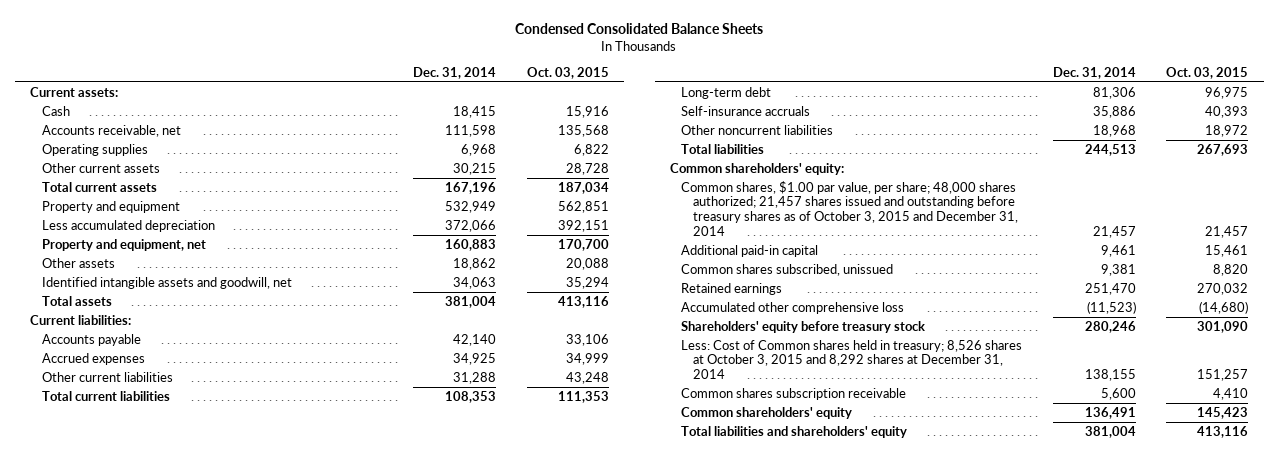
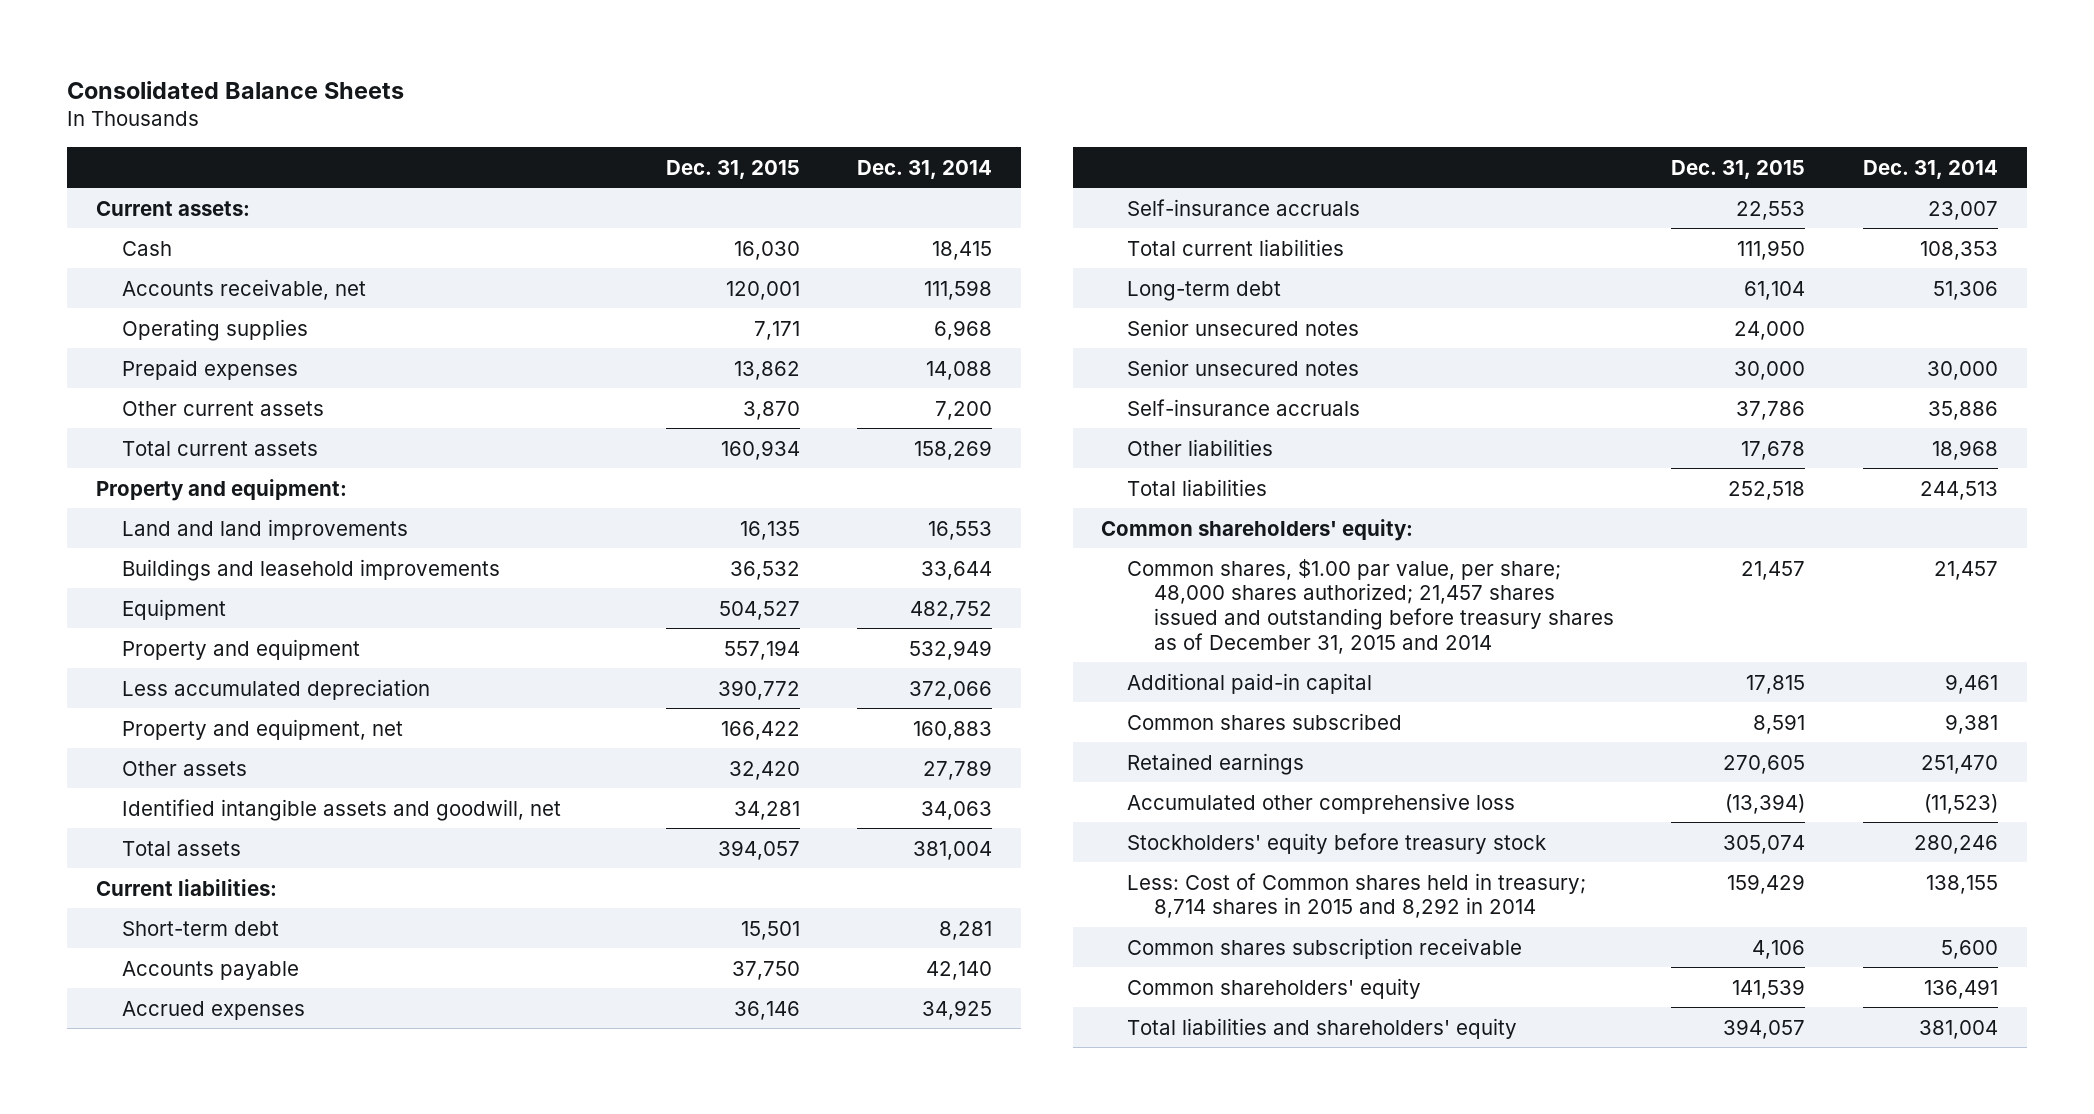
[515,23,764,35] Condensed Consolidated Balance Sheets -> [66,80,404,99] Consolidated Balance Sheets
[526,67,609,80] Oct. 03, 2015 -> none
none -> [665,159,800,179] Dec. 31, 2015
none -> [121,358,298,380] Prepaid expenses
[453,162,497,175] 30,215 -> [935,400,993,420] 7,200
[445,181,497,194] 167,196 -> [914,439,993,460] 158,269
none -> [95,478,347,501] Property and equipment:
none -> [121,518,408,540] Land and land improvements
none -> [121,558,500,581] Buildings and leasehold improvements
none -> [121,598,226,620] Equipment
[453,257,497,270] 18,862 -> [923,759,993,780] 27,789
none -> [121,920,279,936] Short-term debt
[41,371,173,382] Other current liabilities -> none
none -> [1127,198,1361,216] Self-insurance accruals
[1092,86,1136,99] 81,306 -> [1933,280,1999,300] 51,306
none -> [1127,318,1360,336] Senior unsecured notes
none -> [1127,358,1360,376] Senior unsecured notes
[681,124,834,135] Other noncurrent liabilities -> [1127,438,1274,456] Other liabilities
[681,180,1018,236] Common shares, $1.00 par value, per share; 48,000 shares authorized; 21,457 shares issued and outstanding before treasury shares as of October 3, 2015 and December 31, 2014 -> [1127,558,1614,654] Common shares, $1.00 par value, per share; 48,000 shares authorized; 21,457 shares issued and outstanding before treasury shares as of December 31, 2015 and 2014
[681,263,894,276] Common shares subscribed, unissued -> [1127,712,1403,730] Common shares subscribed
[681,320,926,333] Shareholders' equity before treasury stock -> [1127,832,1547,854] Stockholders' equity before treasury stock
[681,339,1023,380] Less: Cost of Common shares held in treasury; 8,526 shares at October 3, 2015 and 8,292 shares at December 31, 2014 -> [1127,872,1587,919] Less: Cost of Common shares held in treasury; 8,714 shares in 2015 and 8,292 in 2014

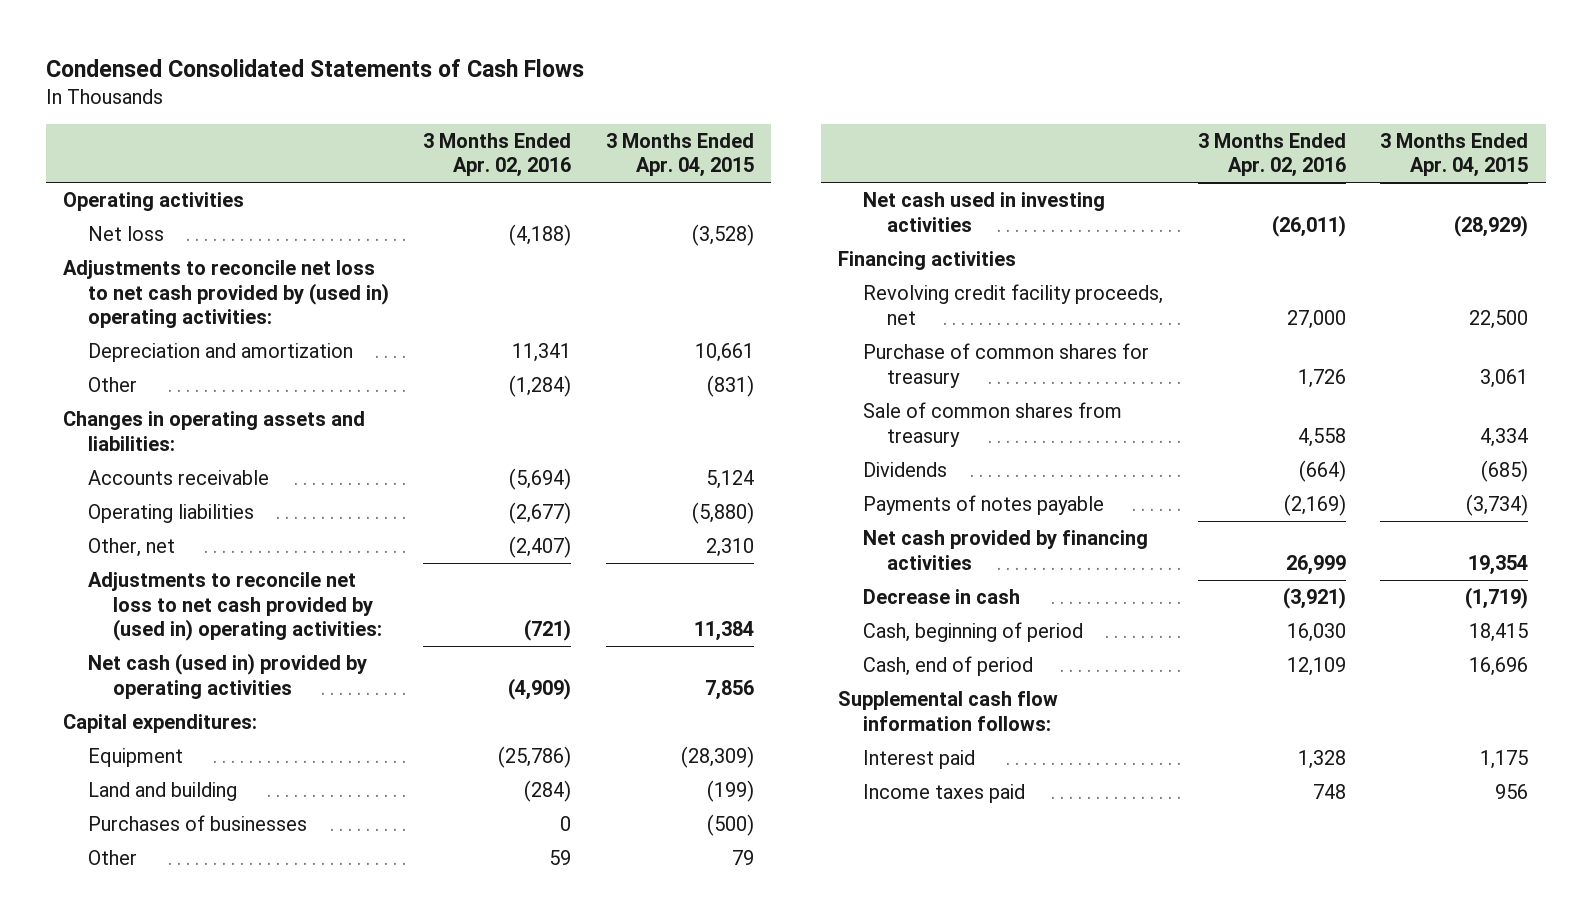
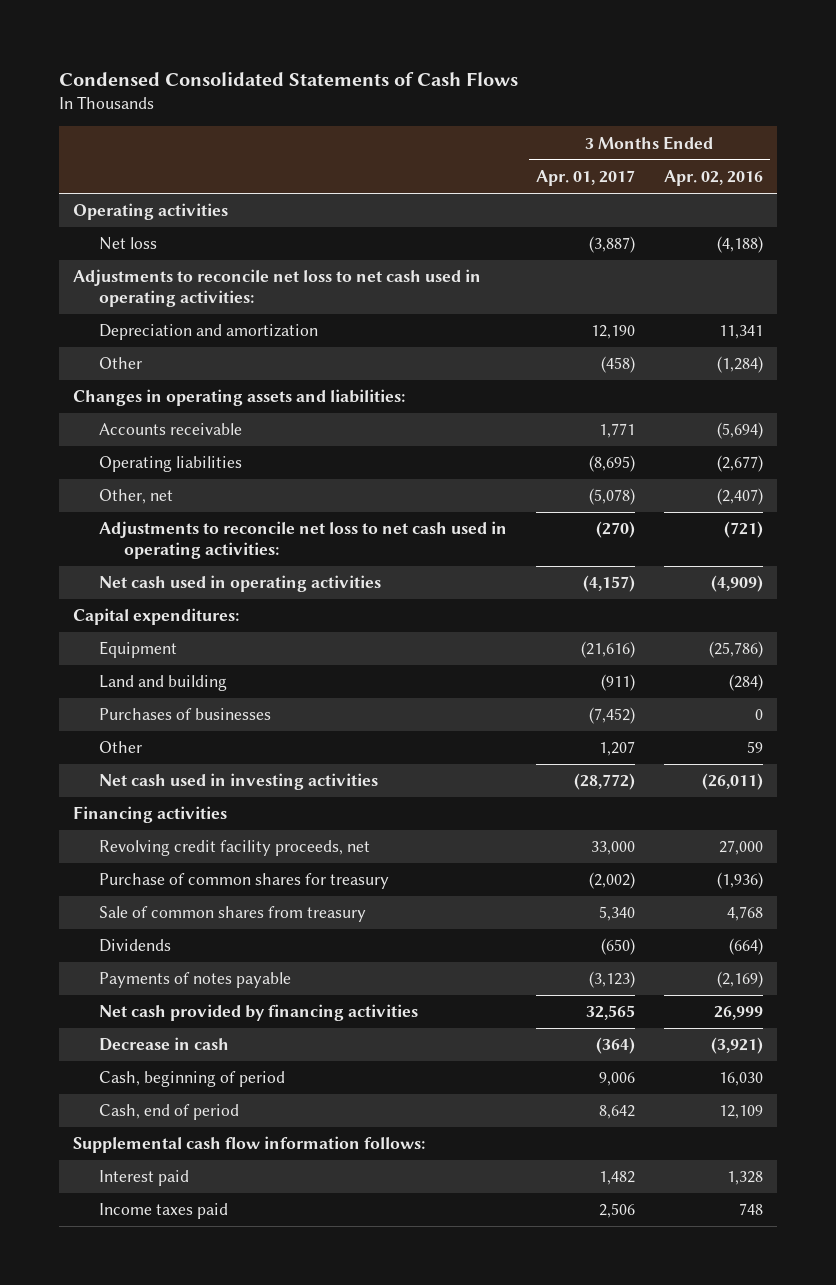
[605,132,754,178] 3 Months Ended Apr. 04, 2015 -> none
none -> [535,170,635,187] Apr. 01, 2017
[63,260,389,329] Adjustments to reconcile net loss to net cash provided by (used in) operating activities: -> [73,269,482,308] Adjustments to reconcile net loss to net cash used in operating activities:
[87,572,382,642] Adjustments to reconcile net loss to net cash provided by (used in) operating activities: -> [98,521,507,560] Adjustments to reconcile net loss to net cash used in operating activities:
[87,653,367,699] Net cash (used in) provided by operating activities -> [98,575,381,593] Net cash used in operating activities
[1297,368,1346,388] 1,726 -> [716,872,763,890] (1,936)
[1297,427,1346,447] 4,558 -> [726,906,763,922] 4,768

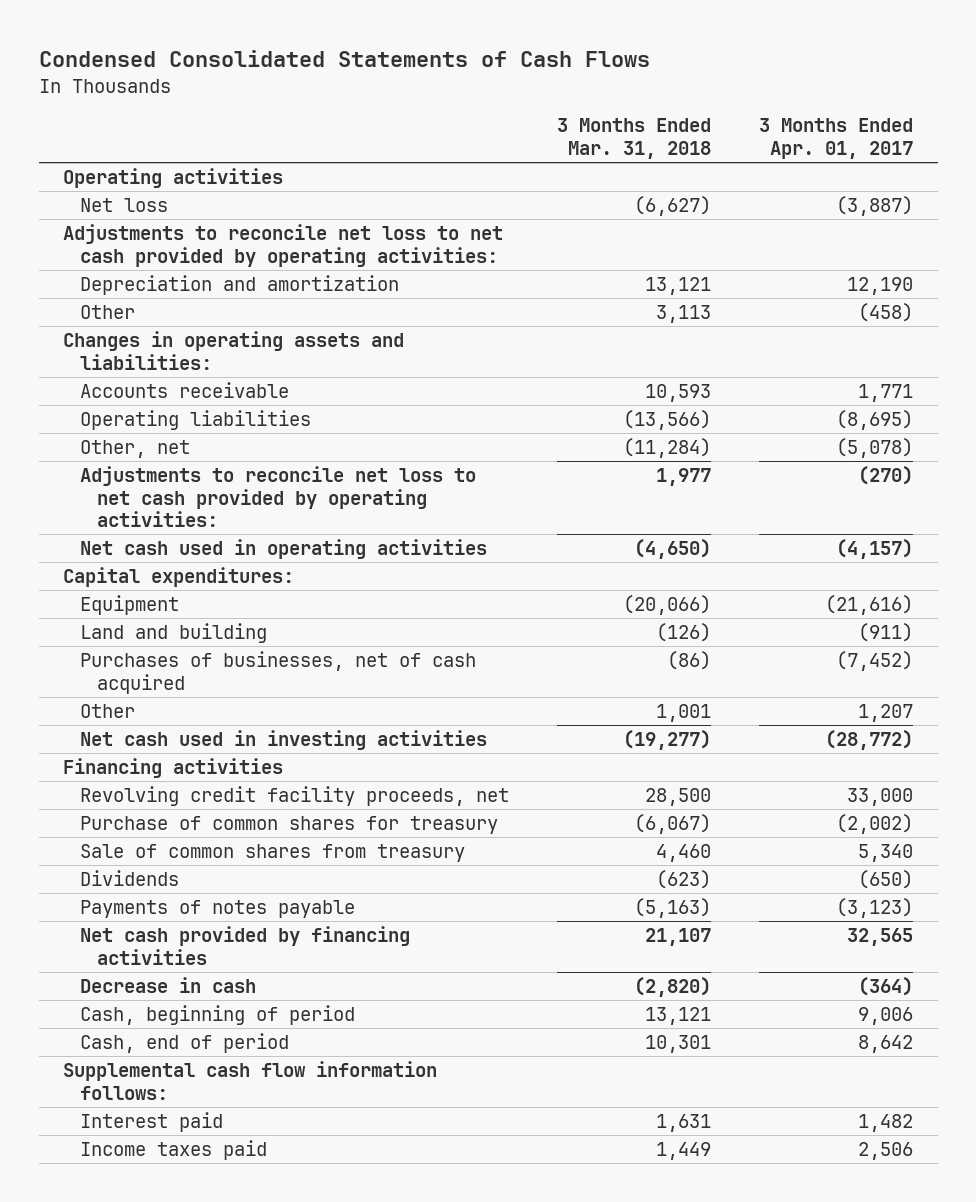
[663,170,763,187] Apr. 02, 2016 -> none
none -> [557,118,712,159] 3 Months Ended Mar. 31, 2018
[73,269,482,308] Adjustments to reconcile net loss to net cash used in operating activities: -> [62,223,503,267] Adjustments to reconcile net loss to net cash provided by operating activities:
[98,521,507,560] Adjustments to reconcile net loss to net cash used in operating activities: -> [79,465,476,528] Adjustments to reconcile net loss to net cash provided by operating activities:
[98,708,271,721] Purchases of businesses -> [79,650,476,694] Purchases of businesses, net of cash acquired

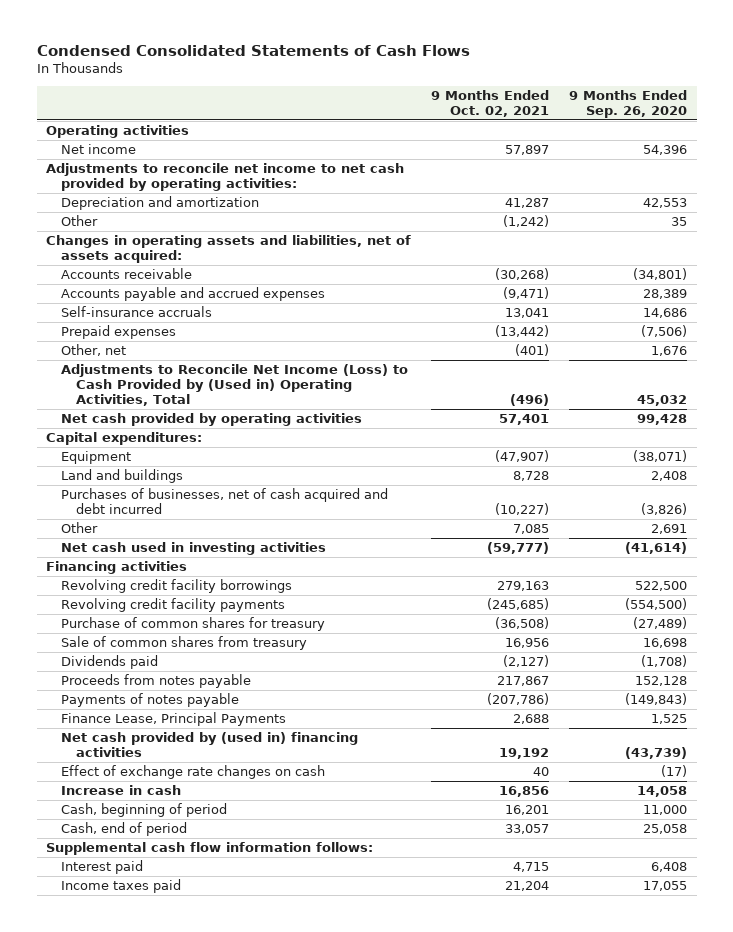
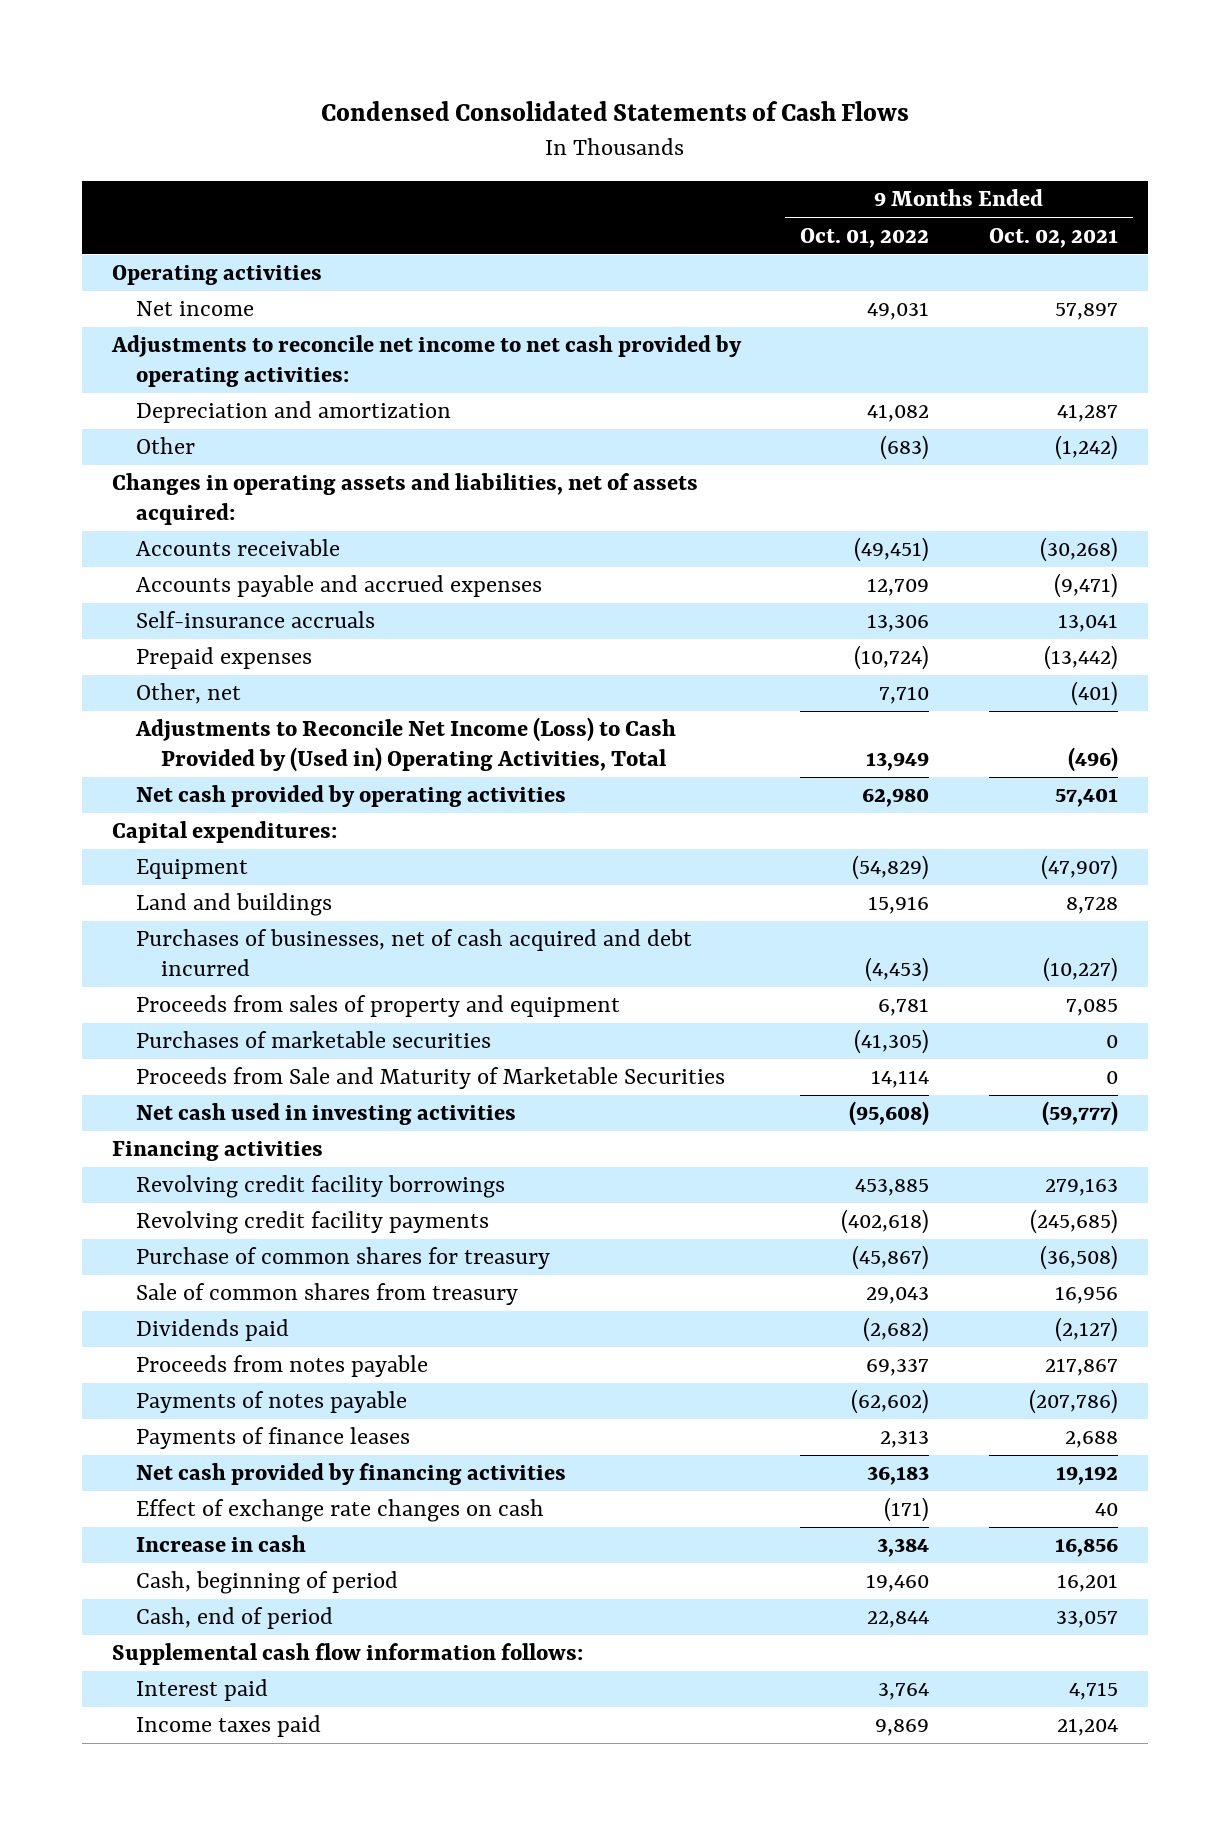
[568,89,687,118] 9 Months Ended Sep. 26, 2020 -> none
none -> [800,227,930,248] Oct. 01, 2022
[61,522,99,534] Other -> [136,995,621,1018] Proceeds from sales of property and equipment
none -> [136,1031,492,1049] Purchases of marketable securities
none -> [136,1067,726,1090] Proceeds from Sale and Maturity of Marketable Securities
[61,712,287,727] Finance Lease, Principal Payments -> [136,1427,411,1450] Payments of finance leases
[61,732,359,758] Net cash provided by (used in) financing activities -> [136,1463,567,1486] Net cash provided by financing activities

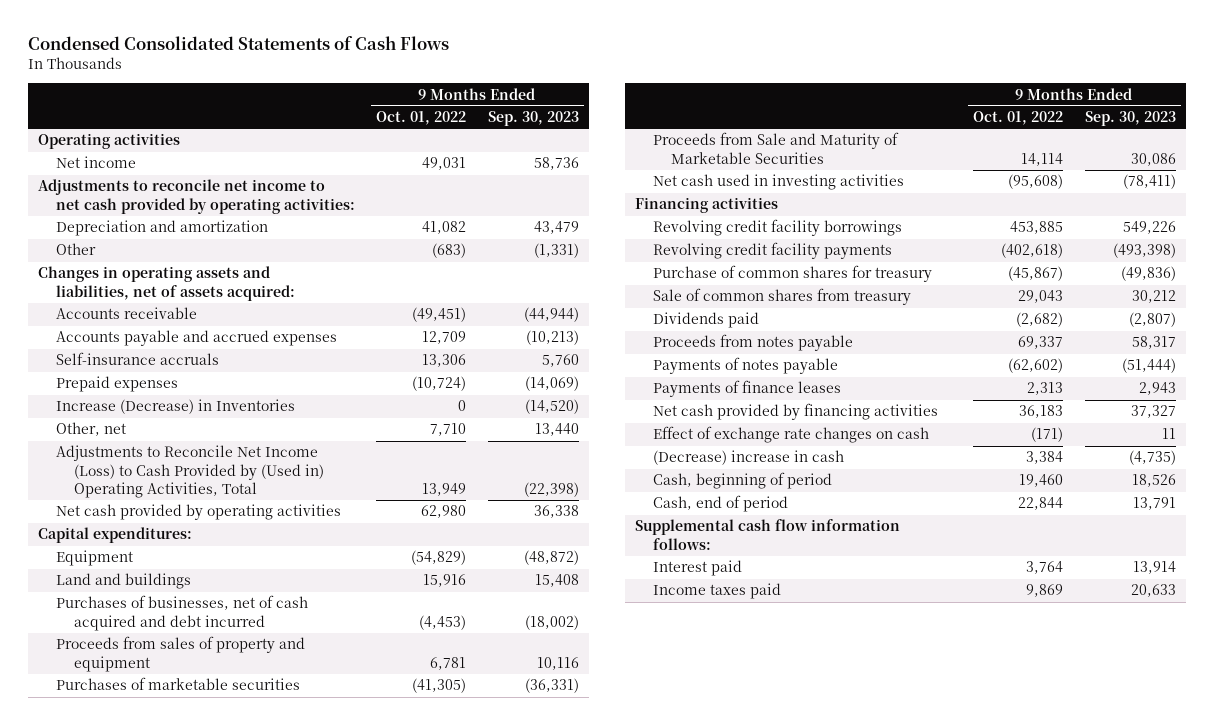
[988,227,1118,248] Oct. 02, 2021 -> none
none -> [487,111,579,127] Sep. 30, 2023
none -> [56,399,296,415] Increase (Decrease) in Inventories
[136,1535,307,1553] Increase in cash -> [653,450,845,466] (Decrease) increase in cash

